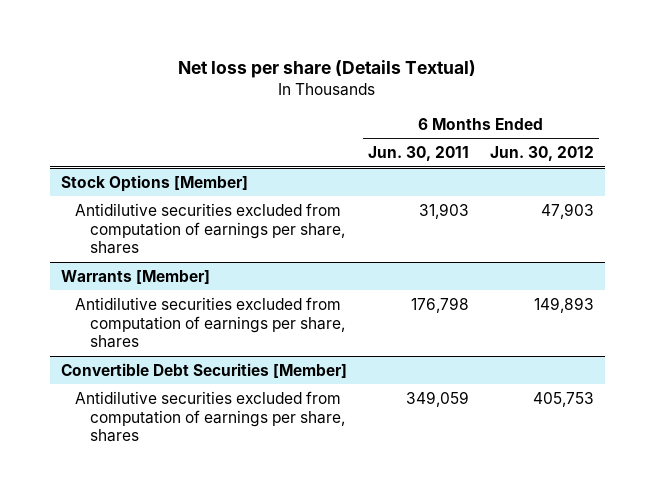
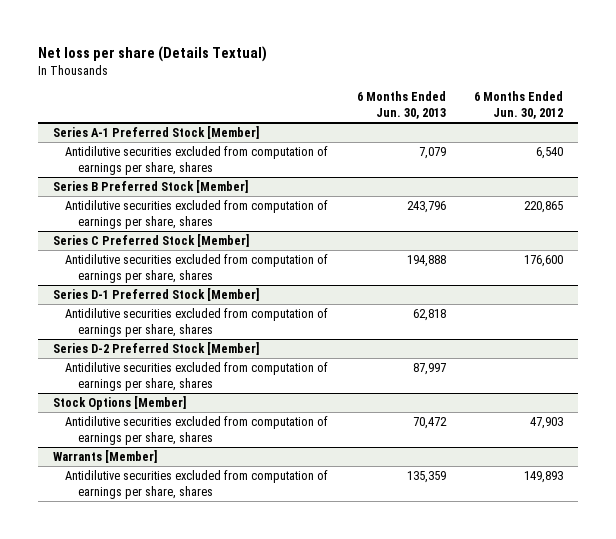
[367,146,469,162] Jun. 30, 2011 -> none
none -> [356,91,446,120] 6 Months Ended Jun. 30, 2013
none -> [52,125,259,139] Series A-1 Preferred Stock [Member]
none -> [65,145,329,175] Antidilutive securities excluded from computation of earnings per share, shares
none -> [52,179,248,193] Series B Preferred Stock [Member]
none -> [65,199,329,229] Antidilutive securities excluded from computation of earnings per share, shares
none -> [52,233,249,247] Series C Preferred Stock [Member]
none -> [65,253,329,283] Antidilutive securities excluded from computation of earnings per share, shares
none -> [52,287,259,301] Series D-1 Preferred Stock [Member]
none -> [65,307,329,337] Antidilutive securities excluded from computation of earnings per share, shares
none -> [52,341,259,355] Series D-2 Preferred Stock [Member]
none -> [65,361,329,391] Antidilutive securities excluded from computation of earnings per share, shares
[60,362,347,378] Convertible Debt Securities [Member] -> none
[75,390,345,443] Antidilutive securities excluded from computation of earnings per share, shares -> none

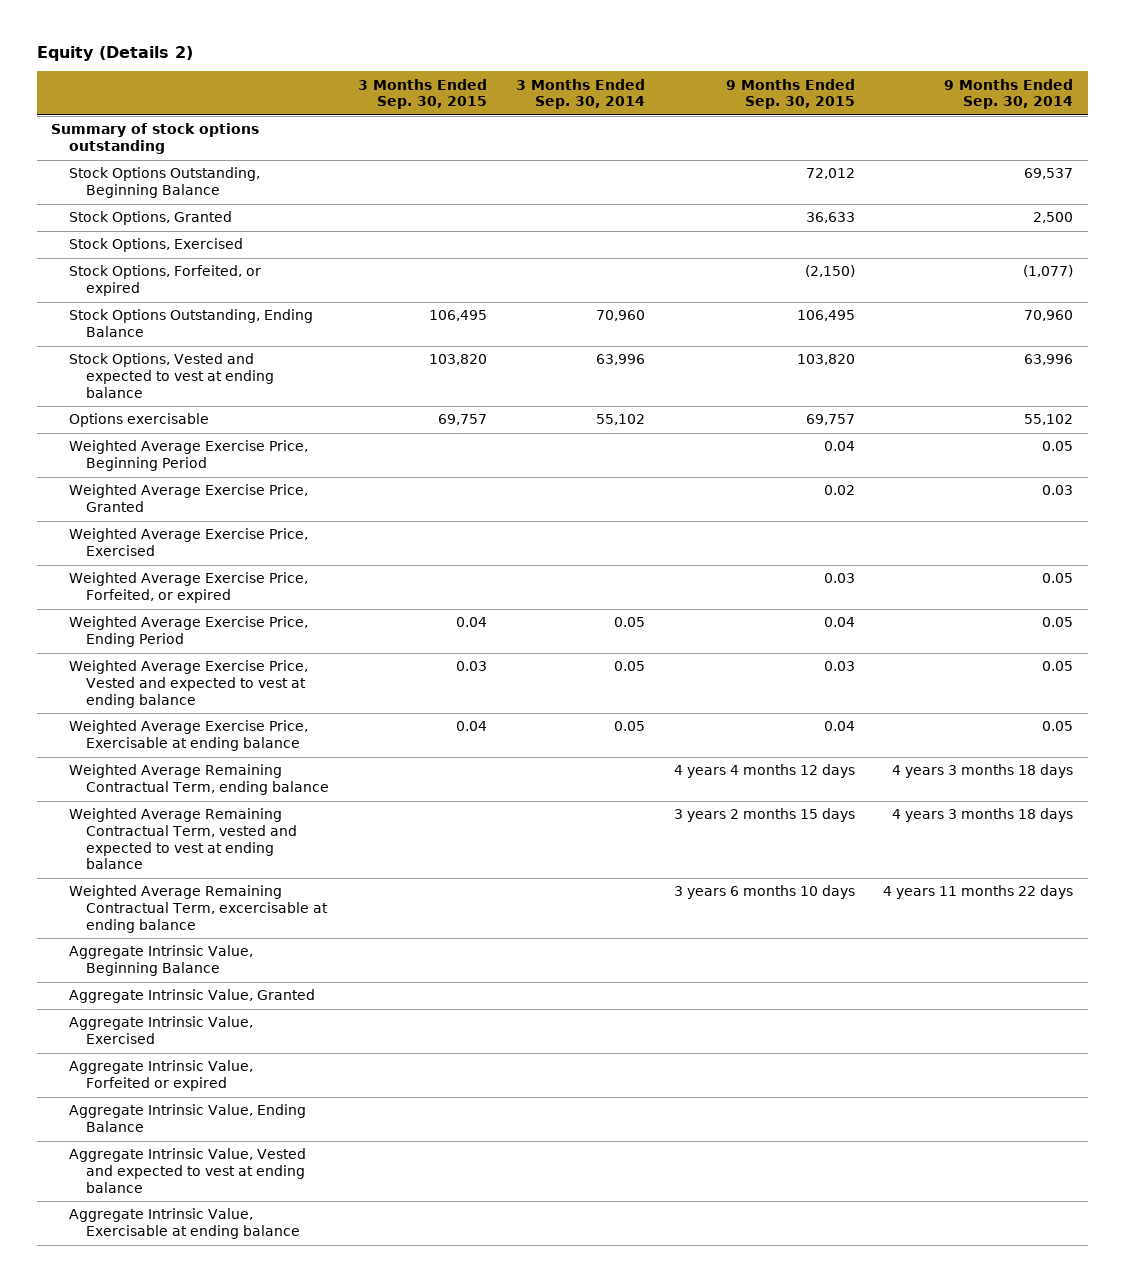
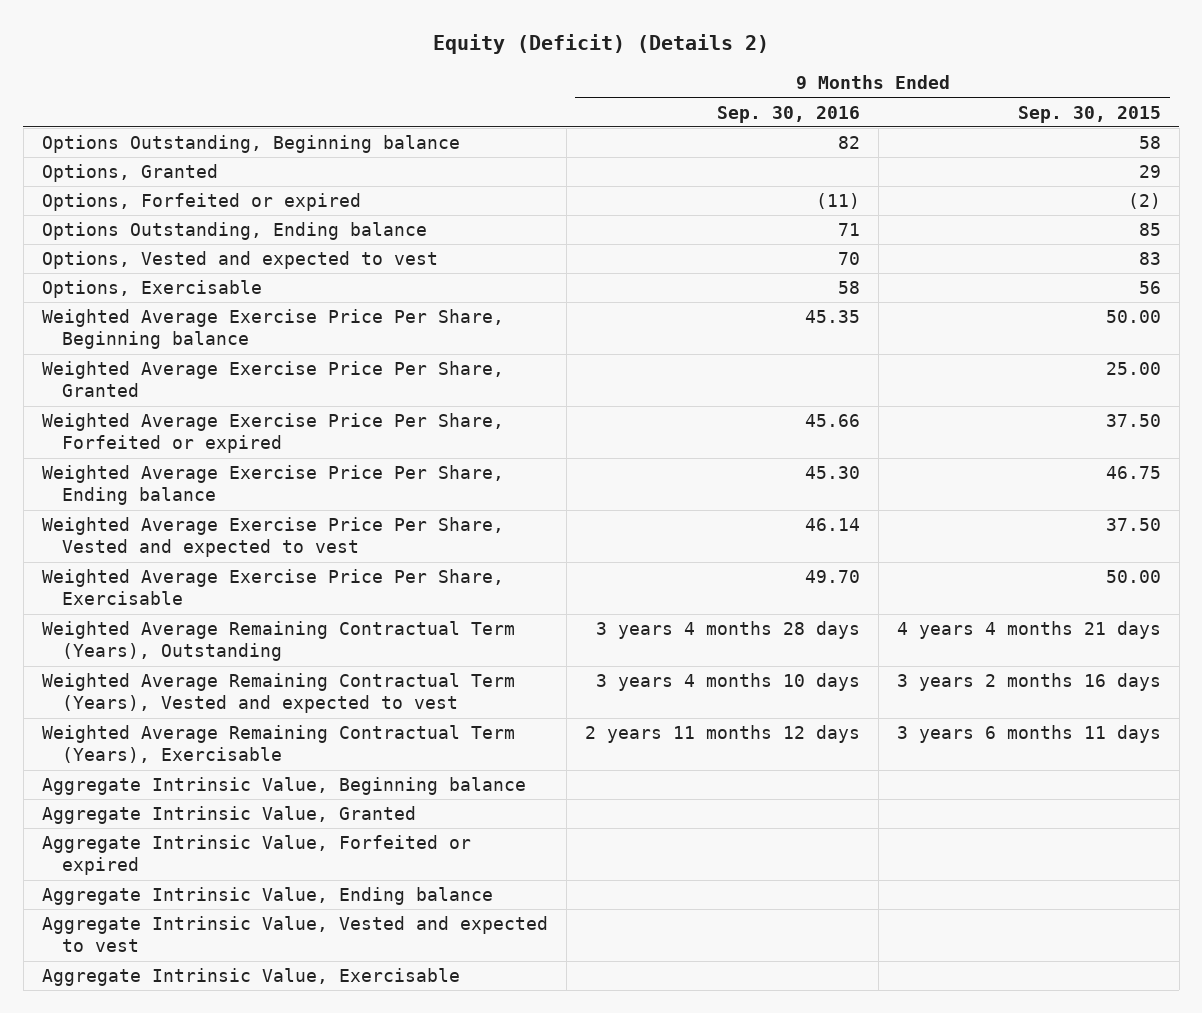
[36,45,193,61] Equity (Details 2) -> [433,34,770,55] Equity (Deficit) (Details 2)
[358,78,488,110] 3 Months Ended Sep. 30, 2015 -> none
[515,78,645,110] 3 Months Ended Sep. 30, 2014 -> none
[944,78,1074,110] 9 Months Ended Sep. 30, 2014 -> none
none -> [716,105,860,123] Sep. 30, 2016
[50,123,259,155] Summary of stock options outstanding -> none
[68,238,243,253] Stock Options, Exercised -> none
[68,528,308,557] Weighted Average Exercise Price, Exercised -> none
[68,167,260,199] Stock Options Outstanding, Beginning Balance -> [41,135,460,154] Options Outstanding, Beginning balance
[805,168,855,180] 72,012 -> [1138,136,1161,150] 58
[68,211,232,226] Stock Options, Granted -> [41,164,218,183] Options, Granted
[805,212,855,224] 36,633 -> [1138,165,1161,179] 29
[68,265,261,297] Stock Options, Forfeited, or expired -> [41,193,361,212] Options, Forfeited or expired
[804,265,855,278] (2,150) -> [1127,193,1161,210] (2)
[68,309,313,338] Stock Options Outstanding, Ending Balance -> [41,222,427,241] Options Outstanding, Ending balance
[796,310,855,322] 106,495 -> [1138,223,1161,237] 85
[68,353,275,398] Stock Options, Vested and expected to vest at ending balance -> [41,251,438,270] Options, Vested and expected to vest
[796,354,855,366] 103,820 -> [1138,252,1161,266] 83
[68,413,209,428] Options exercisable -> [41,280,262,299] Options, Exercisable
[805,414,855,426] 69,757 -> [1138,281,1161,295] 56
[68,440,308,472] Weighted Average Exercise Price, Beginning Period -> [41,309,504,350] Weighted Average Exercise Price Per Share, Beginning balance
[823,441,855,452] 0.04 -> [1105,310,1161,324] 50.00
[68,484,308,513] Weighted Average Exercise Price, Granted -> [41,361,504,398] Weighted Average Exercise Price Per Share, Granted
[823,485,855,496] 0.02 -> [1105,362,1161,376] 25.00
[68,572,308,604] Weighted Average Exercise Price, Forfeited, or expired -> [41,413,504,454] Weighted Average Exercise Price Per Share, Forfeited or expired
[823,573,855,584] 0.03 -> [1105,414,1161,428] 37.50
[68,616,308,648] Weighted Average Exercise Price, Ending Period -> [41,465,504,506] Weighted Average Exercise Price Per Share, Ending balance
[823,617,855,628] 0.04 -> [1105,466,1161,480] 46.75
[68,660,308,708] Weighted Average Exercise Price, Vested and expected to vest at ending balance -> [41,517,504,558] Weighted Average Exercise Price Per Share, Vested and expected to vest
[823,661,855,672] 0.03 -> [1105,518,1161,532] 37.50
[68,720,308,752] Weighted Average Exercise Price, Exercisable at ending balance -> [41,569,504,606] Weighted Average Exercise Price Per Share, Exercisable
[823,721,855,732] 0.04 -> [1105,570,1161,584] 50.00
[68,764,330,796] Weighted Average Remaining Contractual Term, ending balance -> [41,621,515,662] Weighted Average Remaining Contractual Term (Years), Outstanding
[673,764,855,779] 4 years 4 months 12 days -> [896,621,1161,640] 4 years 4 months 21 days
[68,808,298,870] Weighted Average Remaining Contractual Term, vested and expected to vest at ending balance -> [41,673,515,714] Weighted Average Remaining Contractual Term (Years), Vested and expected to vest
[673,808,855,823] 3 years 2 months 15 days -> [896,673,1161,692] 3 years 2 months 16 days
[68,885,329,933] Weighted Average Remaining Contractual Term, excercisable at ending balance -> [41,725,515,764] Weighted Average Remaining Contractual Term (Years), Exercisable
[673,885,855,900] 3 years 6 months 10 days -> [896,725,1161,744] 3 years 6 months 11 days
[68,945,253,977] Aggregate Intrinsic Value, Beginning Balance -> [41,777,526,796] Aggregate Intrinsic Value, Beginning balance
[68,1016,253,1045] Aggregate Intrinsic Value, Exercised -> none
[68,1104,306,1133] Aggregate Intrinsic Value, Ending Balance -> [41,887,493,906] Aggregate Intrinsic Value, Ending balance
[68,1148,306,1193] Aggregate Intrinsic Value, Vested and expected to vest at ending balance -> [41,916,548,953] Aggregate Intrinsic Value, Vested and expected to vest
[68,1208,301,1240] Aggregate Intrinsic Value, Exercisable at ending balance -> [41,968,460,987] Aggregate Intrinsic Value, Exercisable

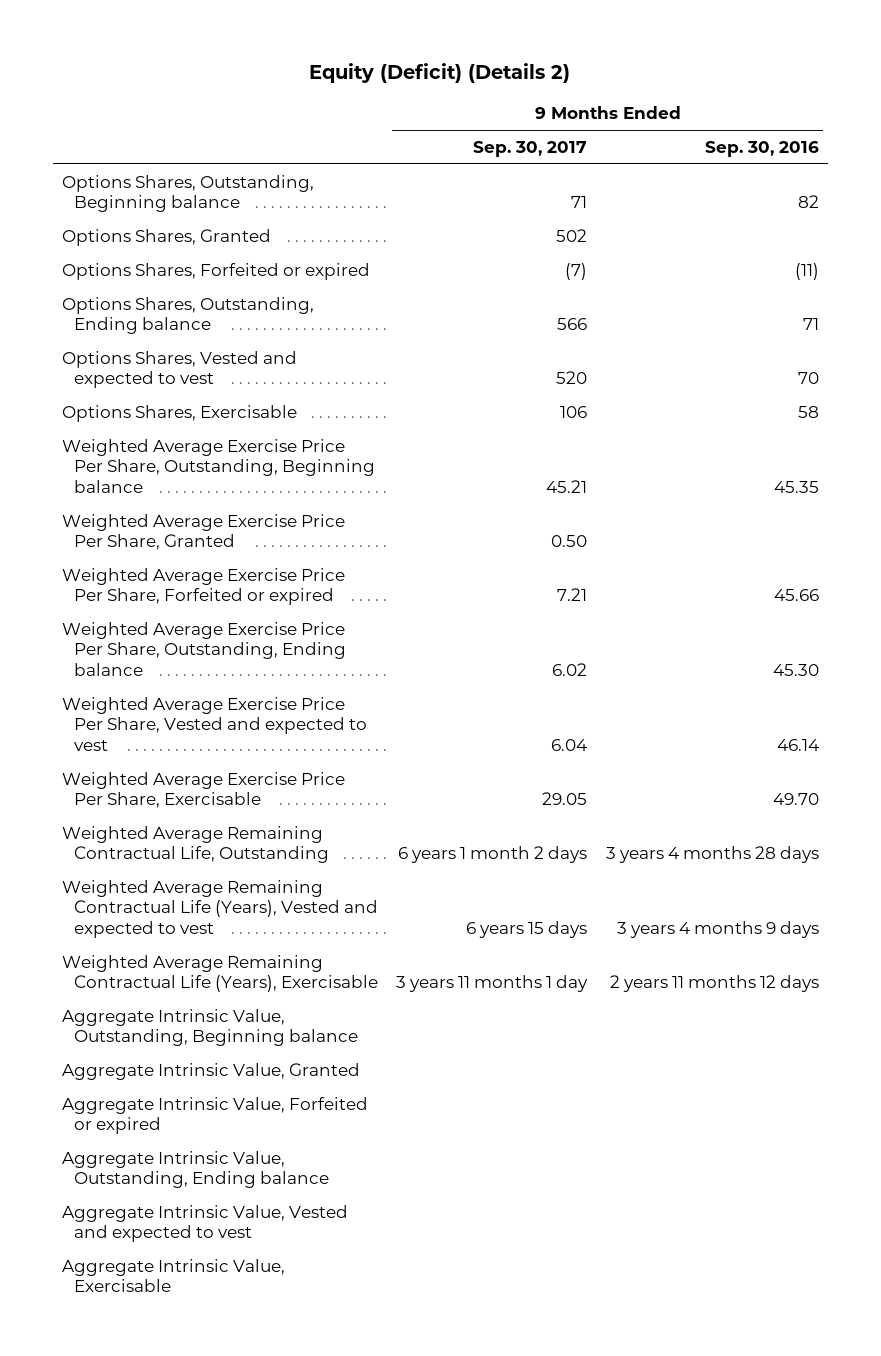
[1017,105,1161,123] Sep. 30, 2015 -> none
none -> [473,140,588,157] Sep. 30, 2017
[41,135,460,154] Options Outstanding, Beginning balance -> [61,174,314,213] Options Shares, Outstanding, Beginning balance
[41,164,218,183] Options, Granted -> [61,228,271,246] Options Shares, Granted
[41,193,361,212] Options, Forfeited or expired -> [61,262,370,280] Options Shares, Forfeited or expired
[41,222,427,241] Options Outstanding, Ending balance -> [61,296,314,335] Options Shares, Outstanding, Ending balance
[41,251,438,270] Options, Vested and expected to vest -> [61,350,297,389] Options Shares, Vested and expected to vest
[41,280,262,299] Options, Exercisable -> [61,404,297,422] Options Shares, Exercisable
[41,309,504,350] Weighted Average Exercise Price Per Share, Beginning balance -> [61,438,376,494] Weighted Average Exercise Price Per Share, Outstanding, Beginning balance
[41,465,504,506] Weighted Average Exercise Price Per Share, Ending balance -> [61,621,347,677] Weighted Average Exercise Price Per Share, Outstanding, Ending balance
[41,621,515,662] Weighted Average Remaining Contractual Term (Years), Outstanding -> [61,825,330,864] Weighted Average Remaining Contractual Life, Outstanding
[41,673,515,714] Weighted Average Remaining Contractual Term (Years), Vested and expected to vest -> [61,879,379,939] Weighted Average Remaining Contractual Life (Years), Vested and expected to vest
[595,673,860,692] 3 years 4 months 10 days -> [616,921,819,939] 3 years 4 months 9 days
[41,725,515,764] Weighted Average Remaining Contractual Term (Years), Exercisable -> [61,954,379,993] Weighted Average Remaining Contractual Life (Years), Exercisable
[41,777,526,796] Aggregate Intrinsic Value, Beginning balance -> [61,1008,359,1047] Aggregate Intrinsic Value, Outstanding, Beginning balance
[41,887,493,906] Aggregate Intrinsic Value, Ending balance -> [61,1150,330,1189] Aggregate Intrinsic Value, Outstanding, Ending balance

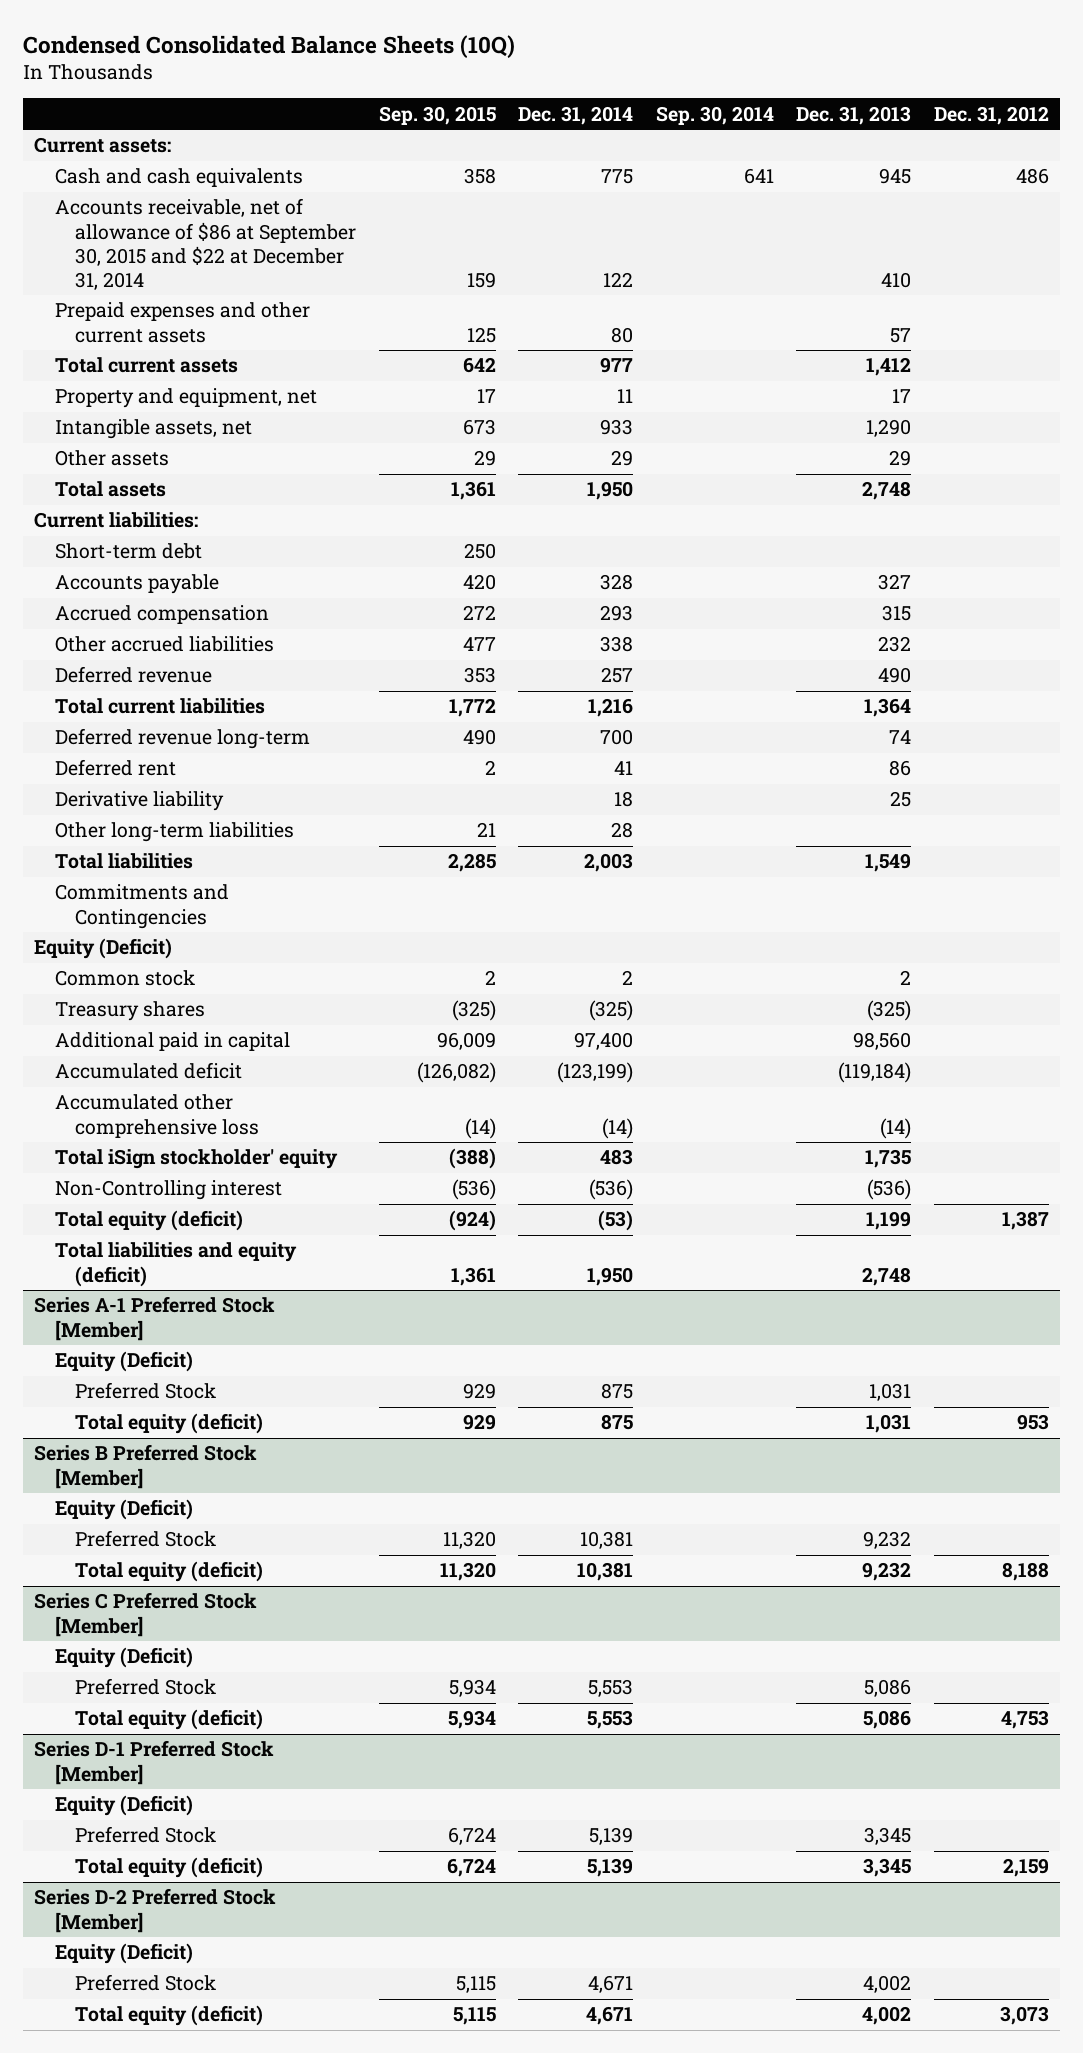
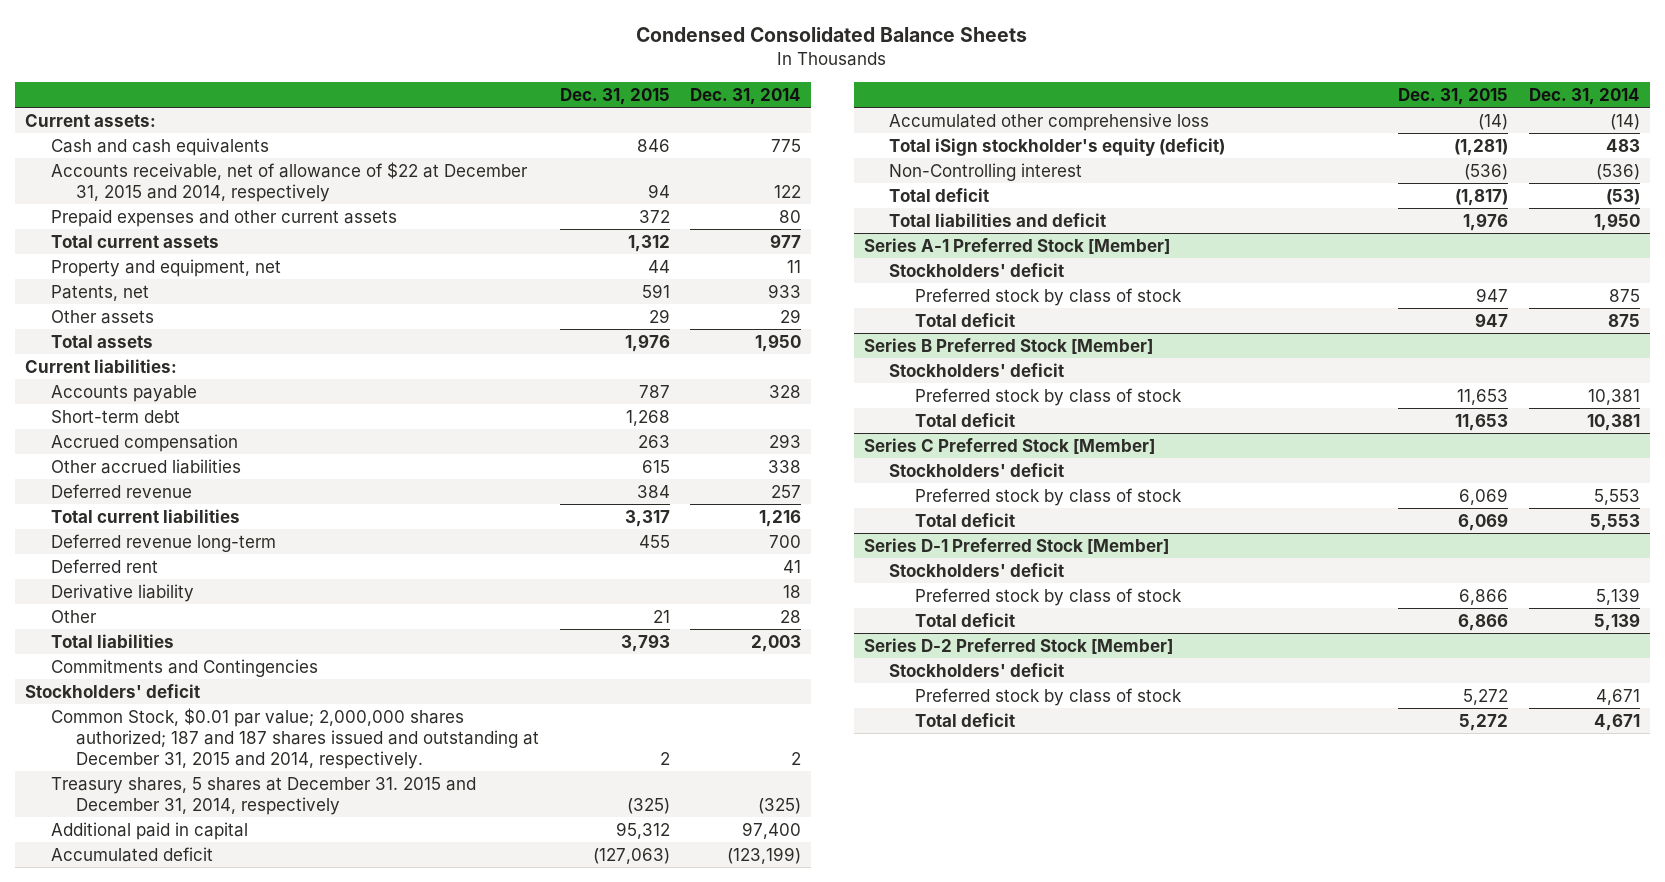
[22,34,515,58] Condensed Consolidated Balance Sheets (10Q) -> [636,26,1028,42] Condensed Consolidated Balance Sheets
[378,105,496,125] Sep. 30, 2015 -> none
[655,105,774,125] Sep. 30, 2014 -> none
[796,105,912,125] Dec. 31, 2013 -> none
[933,105,1049,125] Dec. 31, 2012 -> none
none -> [559,87,670,105] Dec. 31, 2015
[54,198,357,290] Accounts receivable, net of allowance of $86 at September 30, 2015 and $22 at December 31, 2014 -> [50,161,528,202] Accounts receivable, net of allowance of $22 at December 31, 2015 and 2014, respectively
[54,419,252,440] Intangible assets, net -> [50,284,149,301] Patents, net
[54,543,202,560] Short-term debt -> [50,409,180,423] Short-term debt
[54,822,294,843] Other long-term liabilities -> [50,609,97,623] Other
[33,938,172,960] Equity (Deficit) -> [25,683,201,698] Stockholders' deficit
[54,970,195,987] Common stock -> [50,707,540,769] Common Stock, $0.01 par value; 2,000,000 shares authorized; 187 and 187 shares issued and outstanding at December 31, 2015 and 2014, respectively.
[54,1001,205,1022] Treasury shares -> [50,776,476,815] Treasury shares, 5 shares at December 31. 2015 and December 31, 2014, respectively
[54,1149,338,1170] Total iSign stockholder' equity -> [889,137,1226,156] Total iSign stockholder's equity (deficit)
[54,1210,243,1232] Total equity (deficit) -> [889,187,990,202] Total deficit
[54,1242,297,1287] Total liabilities and equity (deficit) -> [889,212,1107,227] Total liabilities and deficit
[54,1351,193,1373] Equity (Deficit) -> [889,262,1065,277] Stockholders' deficit
[75,1382,217,1400] Preferred Stock -> [914,287,1182,306] Preferred stock by class of stock
[75,1413,264,1435] Total equity (deficit) -> [914,312,1015,327] Total deficit
[54,1499,193,1521] Equity (Deficit) -> [889,362,1065,377] Stockholders' deficit
[75,1530,217,1548] Preferred Stock -> [914,387,1182,406] Preferred stock by class of stock
[75,1561,264,1583] Total equity (deficit) -> [914,412,1015,427] Total deficit
[54,1647,193,1669] Equity (Deficit) -> [889,462,1065,477] Stockholders' deficit
[75,1678,217,1696] Preferred Stock -> [914,487,1182,506] Preferred stock by class of stock
[75,1709,264,1731] Total equity (deficit) -> [914,512,1015,527] Total deficit
[54,1795,193,1817] Equity (Deficit) -> [889,562,1065,577] Stockholders' deficit
[75,1826,217,1844] Preferred Stock -> [914,587,1182,606] Preferred stock by class of stock
[75,1857,264,1879] Total equity (deficit) -> [914,612,1015,627] Total deficit
[54,1943,193,1965] Equity (Deficit) -> [889,662,1065,677] Stockholders' deficit
[75,1974,217,1992] Preferred Stock -> [914,687,1182,706] Preferred stock by class of stock
[75,2005,264,2027] Total equity (deficit) -> [914,712,1015,727] Total deficit

